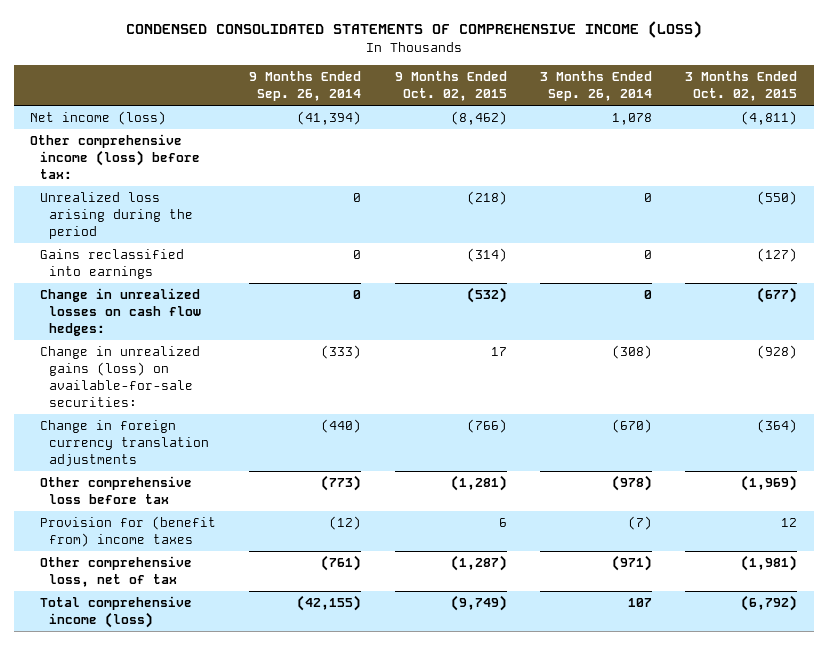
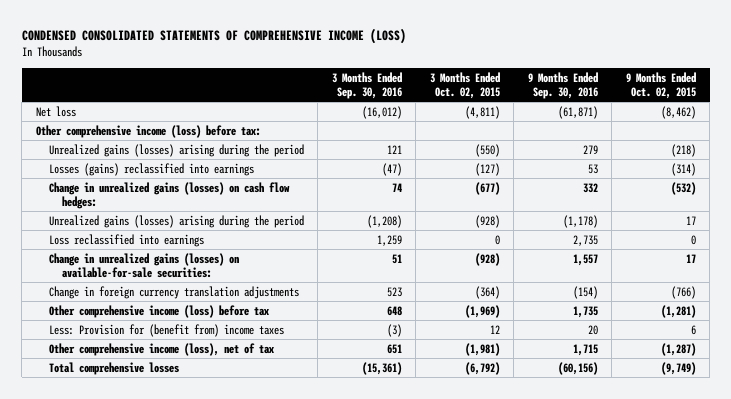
[249,71,362,102] 9 Months Ended Sep. 26, 2014 -> none
[539,71,652,102] 3 Months Ended Sep. 26, 2014 -> none
none -> [331,71,402,99] 3 Months Ended Sep. 30, 2016
none -> [527,71,598,99] 9 Months Ended Sep. 30, 2016
[30,110,167,125] Net income (loss) -> [35,105,76,117] Net loss
[39,191,194,240] Unrealized loss arising during the period -> [48,143,304,157] Unrealized gains (losses) arising during the period
[39,248,184,280] Gains reclassified into earnings -> [48,162,254,176] Losses (gains) reclassified into earnings
[39,287,202,337] Change in unrealized losses on cash flow hedges: -> [48,181,290,209] Change in unrealized gains (losses) on cash flow hedges:
none -> [48,214,304,228] Unrealized gains (losses) arising during the period
none -> [48,233,204,247] Loss reclassified into earnings
[39,345,200,408] Change in unrealized gains (loss) on available-for-sale securities: -> [48,252,239,278] Change in unrealized gains (losses) on available-for-sale securities:
[39,475,192,505] Other comprehensive loss before tax -> [48,304,269,318] Other comprehensive income (loss) before tax
[39,515,216,548] Provision for (benefit from) income taxes -> [48,323,284,337] Less: Provision for (benefit from) income taxes
[39,555,192,588] Other comprehensive loss, net of tax -> [48,342,274,356] Other comprehensive income (loss), net of tax
[39,595,192,629] Total comprehensive income (loss) -> [48,361,179,375] Total comprehensive losses

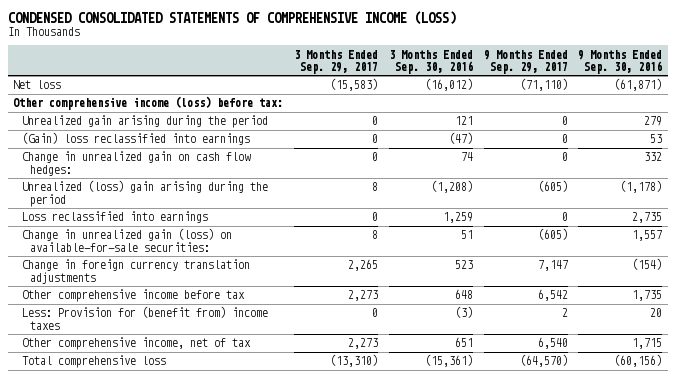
[429,71,500,99] 3 Months Ended Oct. 02, 2015 -> none
[625,71,696,99] 9 Months Ended Oct. 02, 2015 -> none
none -> [294,49,379,74] 3 Months Ended Sep. 29, 2017
none -> [483,49,568,74] 9 Months Ended Sep. 29, 2017
[48,143,304,157] Unrealized gains (losses) arising during the period -> [21,115,268,129] Unrealized gain arising during the period
[48,162,254,176] Losses (gains) reclassified into earnings -> [21,132,250,146] (Gain) loss reclassified into earnings
[48,181,290,209] Change in unrealized gains (losses) on cash flow hedges: -> [21,151,251,176] Change in unrealized gain on cash flow hedges:
[48,214,304,228] Unrealized gains (losses) arising during the period -> [21,180,268,207] Unrealized (loss) gain arising during the period
[48,252,239,278] Change in unrealized gains (losses) on available-for-sale securities: -> [21,228,232,252] Change in unrealized gain (loss) on available-for-sale securities:
[48,304,269,318] Other comprehensive income (loss) before tax -> [21,289,245,303] Other comprehensive income before tax
[48,342,274,356] Other comprehensive income (loss), net of tax -> [21,337,251,351] Other comprehensive income, net of tax
[48,361,179,375] Total comprehensive losses -> [21,355,166,369] Total comprehensive loss

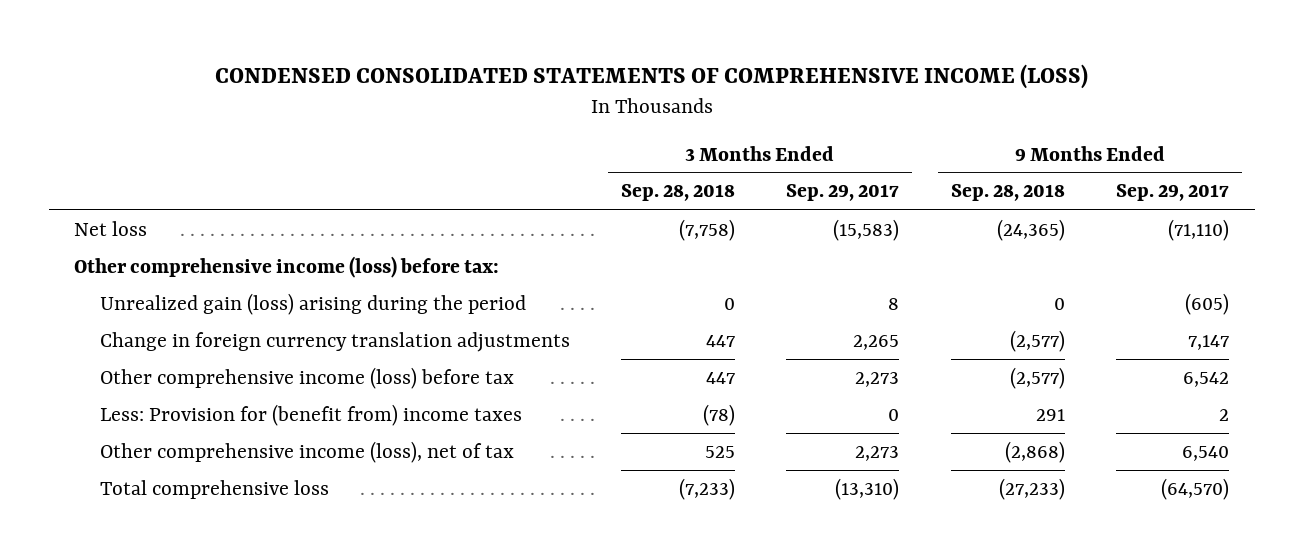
[388,49,473,74] 3 Months Ended Sep. 30, 2016 -> none
[578,49,663,74] 9 Months Ended Sep. 30, 2016 -> none
none -> [620,184,735,202] Sep. 28, 2018
none -> [950,184,1065,202] Sep. 28, 2018
[21,115,268,129] Unrealized gain arising during the period -> none
[21,132,250,146] (Gain) loss reclassified into earnings -> none
[21,151,251,176] Change in unrealized gain on cash flow hedges: -> none
[21,211,208,224] Loss reclassified into earnings -> none
[21,228,232,252] Change in unrealized gain (loss) on available-for-sale securities: -> none
[21,180,268,207] Unrealized (loss) gain arising during the period -> [99,292,526,315] Unrealized gain (loss) arising during the period
[21,289,245,303] Other comprehensive income before tax -> [99,366,514,389] Other comprehensive income (loss) before tax
[21,337,251,351] Other comprehensive income, net of tax -> [99,440,514,463] Other comprehensive income (loss), net of tax

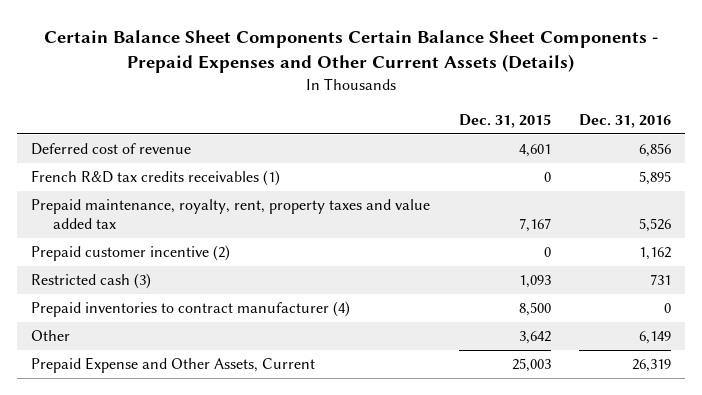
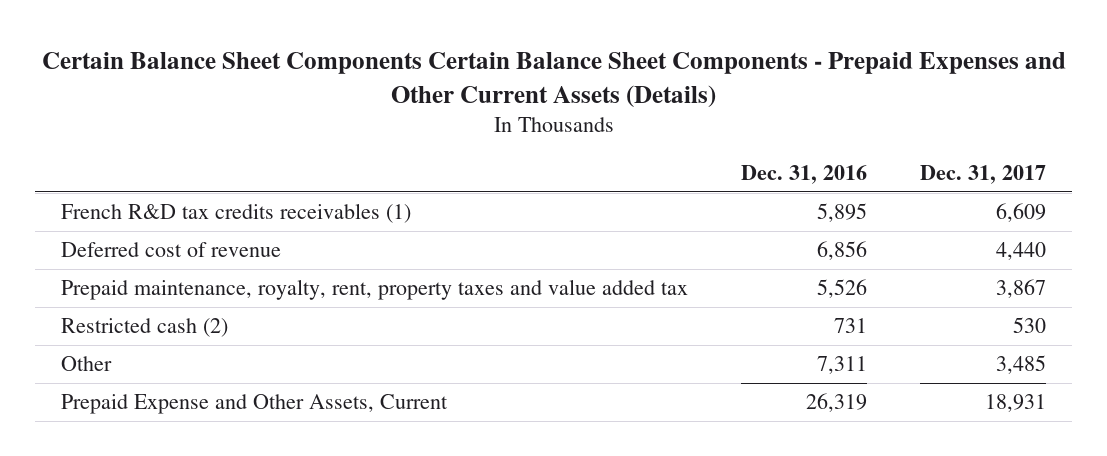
[458,114,551,129] Dec. 31, 2015 -> none
none -> [920,165,1047,185] Dec. 31, 2017
[31,143,192,156] Deferred cost of revenue -> [61,241,282,257] Deferred cost of revenue
[31,245,231,262] Prepaid customer incentive (2) -> none
[31,301,351,318] Prepaid inventories to contract manufacturer (4) -> none
[31,273,152,290] Restricted cash (3) -> [61,317,229,337] Restricted cash (2)
[638,331,671,345] 6,149 -> [817,355,868,374] 7,311

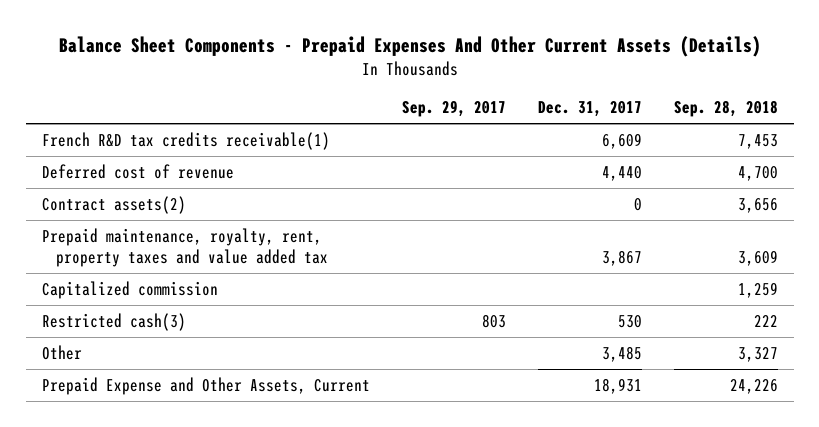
[41,51,1066,108] Certain Balance Sheet Components Certain Balance Sheet Components - Prepaid Expenses and Other Current Assets (Details) -> [58,35,761,57] Balance Sheet Components - Prepaid Expenses And Other Current Assets (Details)
[741,165,868,185] Dec. 31, 2016 -> none
none -> [401,100,506,118] Sep. 29, 2017
none -> [673,100,778,118] Sep. 28, 2018
[61,202,412,223] French R&D tax credits receivables (1) -> [41,131,330,150] French R&D tax credits receivable(1)
none -> [41,195,186,214] Contract assets(2)
none -> [41,280,218,299] Capitalized commission
[61,317,229,337] Restricted cash (2) -> [41,312,186,331] Restricted cash(3)

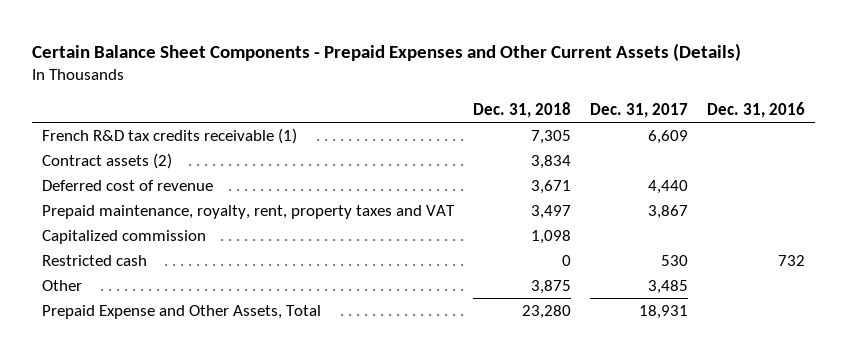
[58,35,761,57] Balance Sheet Components - Prepaid Expenses And Other Current Assets (Details) -> [32,42,742,61] Certain Balance Sheet Components - Prepaid Expenses and Other Current Assets (Details)
[401,100,506,118] Sep. 29, 2017 -> none
[673,100,778,118] Sep. 28, 2018 -> none
none -> [473,101,572,118] Dec. 31, 2018
none -> [707,101,806,118] Dec. 31, 2016
[41,131,330,150] French R&D tax credits receivable(1) -> [41,128,297,145] French R&D tax credits receivable (1)
none -> [41,153,172,170] Contract assets (2)
[41,195,186,214] Contract assets(2) -> none
[41,227,328,268] Prepaid maintenance, royalty, rent, property taxes and value added tax -> [41,205,455,220] Prepaid maintenance, royalty, rent, property taxes and VAT
[41,312,186,331] Restricted cash(3) -> [41,255,147,267] Restricted cash
[41,376,370,395] Prepaid Expense and Other Assets, Current -> [41,305,321,320] Prepaid Expense and Other Assets, Total

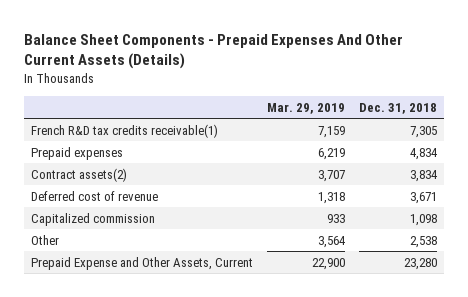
[32,42,742,61] Certain Balance Sheet Components - Prepaid Expenses and Other Current Assets (Details) -> [24,33,404,70] Balance Sheet Components - Prepaid Expenses And Other Current Assets (Details)
[590,102,689,118] Dec. 31, 2017 -> none
[707,101,806,118] Dec. 31, 2016 -> none
none -> [266,102,345,114] Mar. 29, 2019
[41,128,297,145] French R&D tax credits receivable (1) -> [31,123,219,138] French R&D tax credits receivable(1)
none -> [31,146,124,160] Prepaid expenses
[41,153,172,170] Contract assets (2) -> [31,167,128,182] Contract assets(2)
[41,205,455,220] Prepaid maintenance, royalty, rent, property taxes and VAT -> none
[41,255,147,267] Restricted cash -> none
[531,280,572,295] 3,875 -> [409,235,437,248] 2,538
[41,305,321,320] Prepaid Expense and Other Assets, Total -> [31,256,254,270] Prepaid Expense and Other Assets, Current

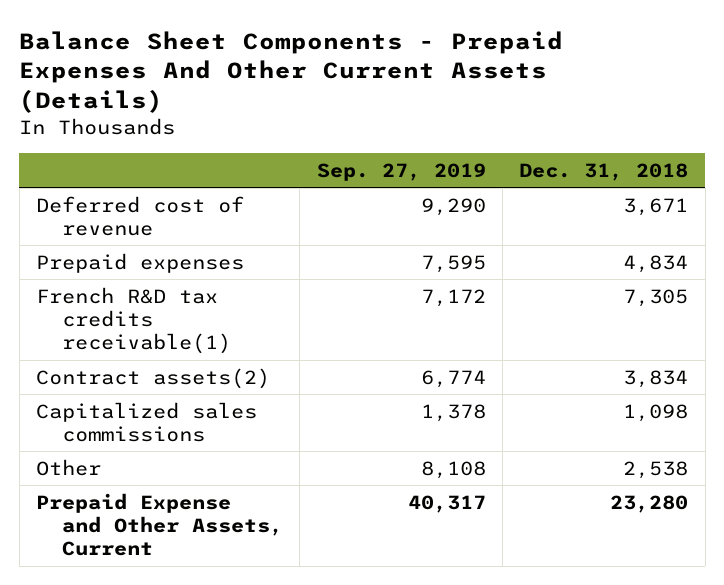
[266,102,345,114] Mar. 29, 2019 -> none
none -> [316,162,486,181] Sep. 27, 2019
[31,190,159,201] Deferred cost of revenue -> [35,195,244,236] Deferred cost of revenue
[31,123,219,138] French R&D tax credits receivable(1) -> [35,286,231,355] French R&D tax credits receivable(1)
[31,212,156,226] Capitalized commission -> [35,401,257,442] Capitalized sales commissions

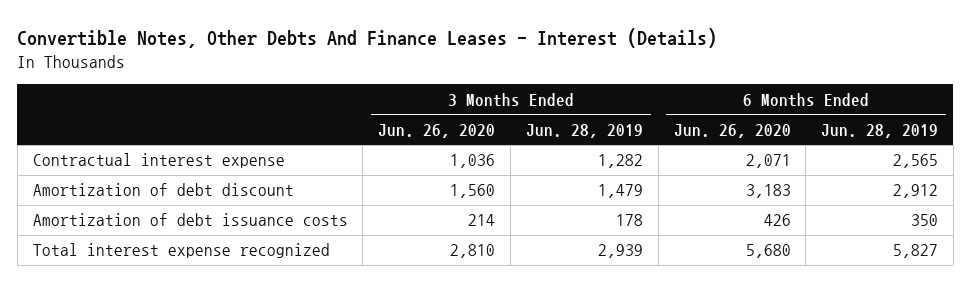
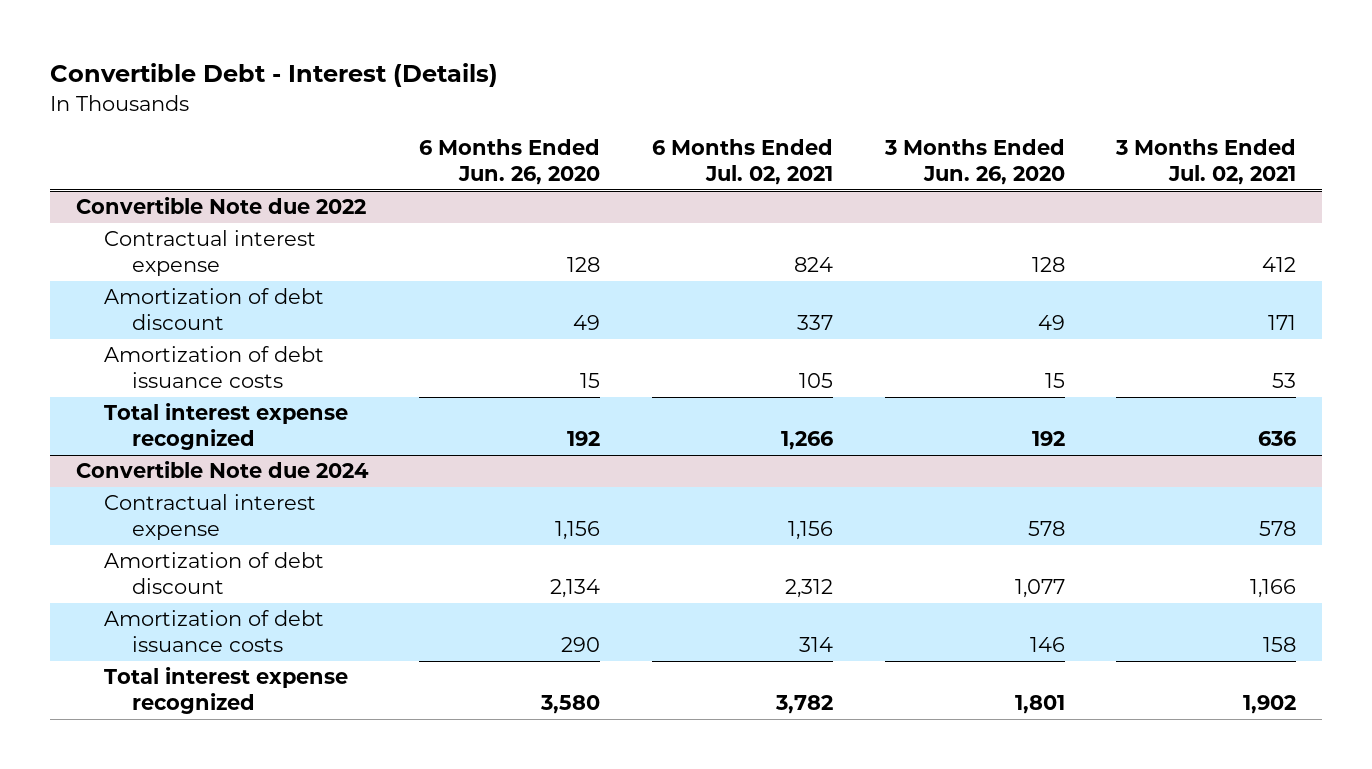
[17,28,718,49] Convertible Notes, Other Debts And Finance Leases - Interest (Details) -> [49,63,498,88] Convertible Debt - Interest (Details)
[525,123,643,138] Jun. 28, 2019 -> none
[821,123,939,138] Jun. 28, 2019 -> none
none -> [651,139,833,186] 6 Months Ended Jul. 02, 2021
none -> [1115,139,1297,186] 3 Months Ended Jul. 02, 2021
none -> [75,197,366,215] Convertible Note due 2022
[450,154,496,169] 1,036 -> [1031,257,1065,273] 128
[745,154,791,169] 2,071 -> [567,257,601,273] 128
[450,184,496,199] 1,560 -> [1037,315,1065,331] 49
[745,184,791,199] 3,183 -> [573,315,601,331] 49
[468,214,496,227] 214 -> [1044,373,1065,389] 15
[763,214,791,227] 426 -> [580,373,601,389] 15
[450,244,496,259] 2,810 -> [1031,431,1065,447] 192
[745,244,791,259] 5,680 -> [567,431,601,447] 192
none -> [75,461,369,479] Convertible Note due 2024
none -> [103,494,316,541] Contractual interest expense
none -> [103,552,324,595] Amortization of debt discount
none -> [103,610,324,653] Amortization of debt issuance costs
none -> [103,667,348,715] Total interest expense recognized

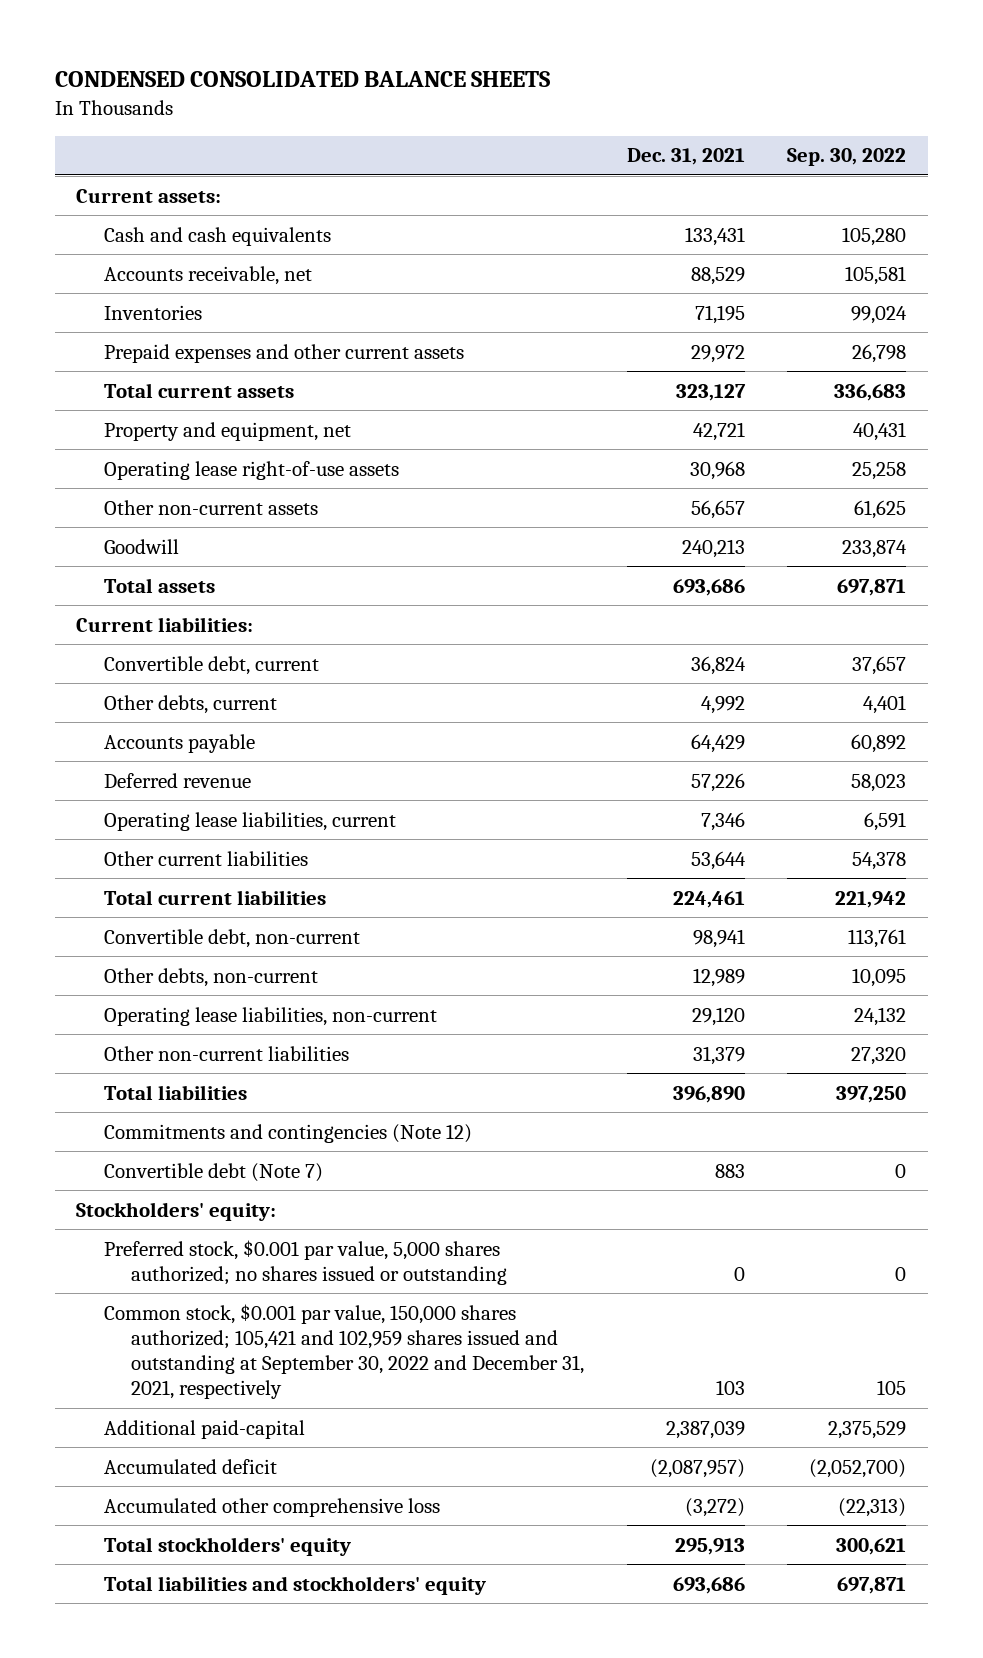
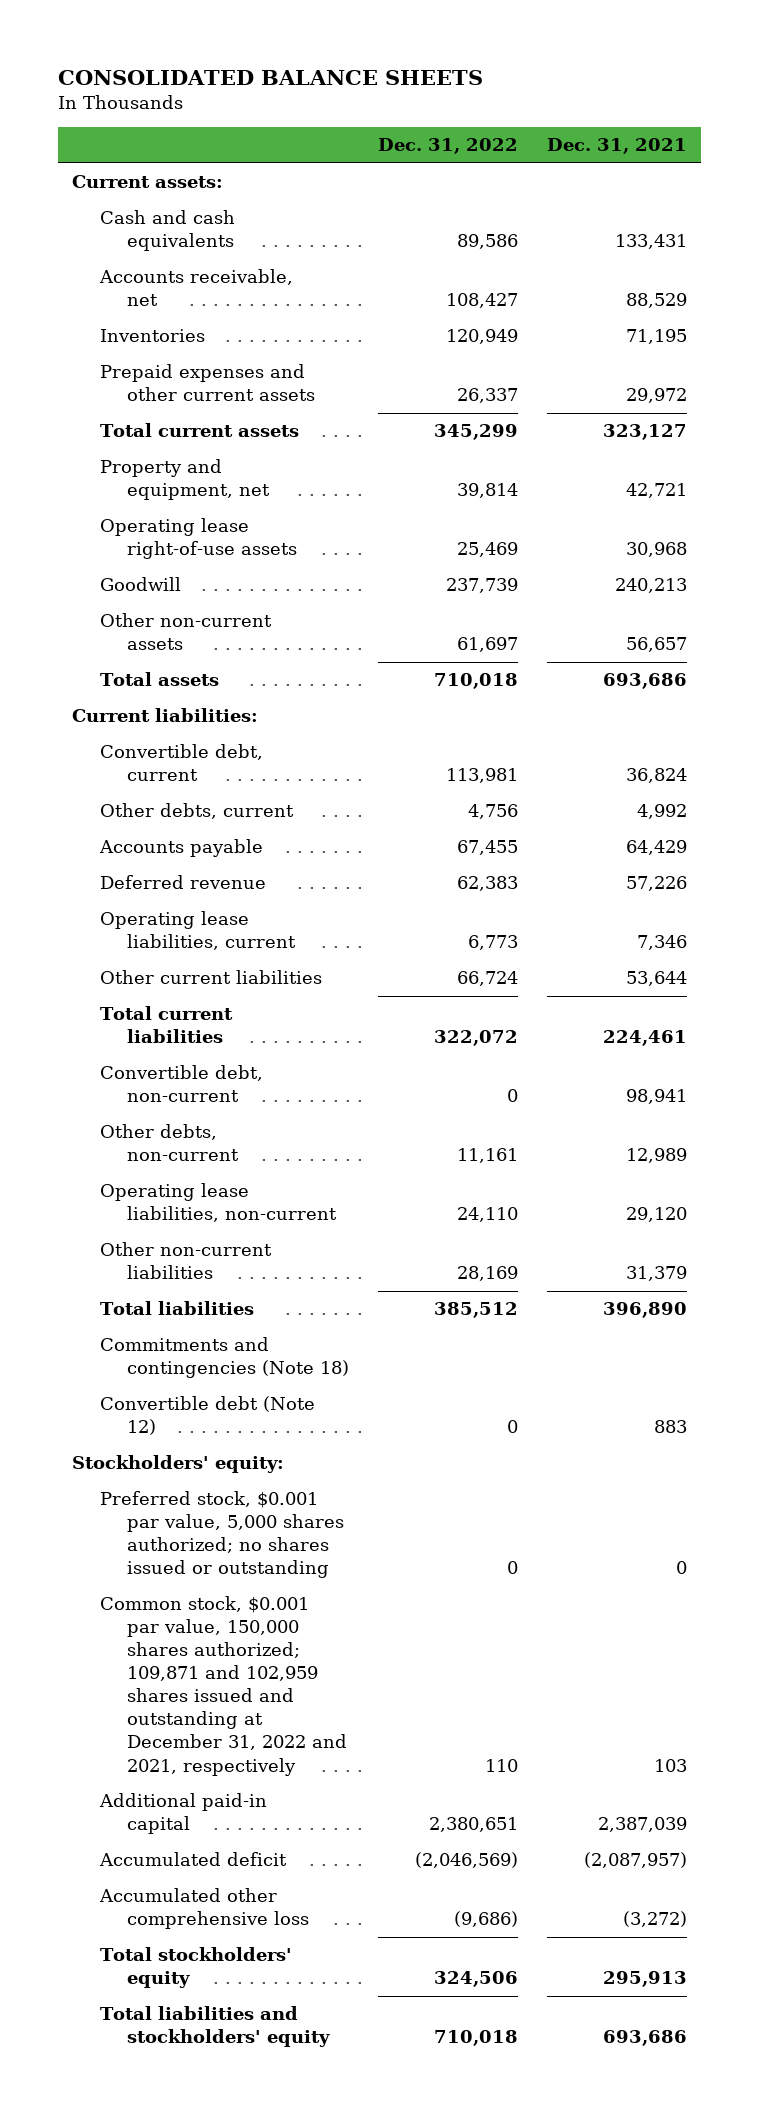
[54,71,550,88] CONDENSED CONSOLIDATED BALANCE SHEETS -> [57,70,483,86] CONSOLIDATED BALANCE SHEETS
[787,148,907,167] Sep. 30, 2022 -> none
none -> [377,138,518,155] Dec. 31, 2022
[103,499,318,515] Other non-current assets -> [99,613,272,651] Other non-current assets
[103,1123,472,1143] Commitments and contingencies (Note 12) -> [99,1337,349,1379] Commitments and contingencies (Note 18)
[103,1162,323,1182] Convertible debt (Note 7) -> [99,1396,315,1436] Convertible debt (Note 12)
[103,1303,584,1400] Common stock, $0.001 par value, 150,000 shares authorized; 105,421 and 102,959 shares issued and outstanding at September 30, 2022 and December 31, 2021, respectively -> [99,1596,347,1776] Common stock, $0.001 par value, 150,000 shares authorized; 109,871 and 102,959 shares issued and outstanding at December 31, 2022 and 2021, respectively
[103,1419,305,1439] Additional paid-capital -> [98,1793,267,1835] Additional paid-in capital

